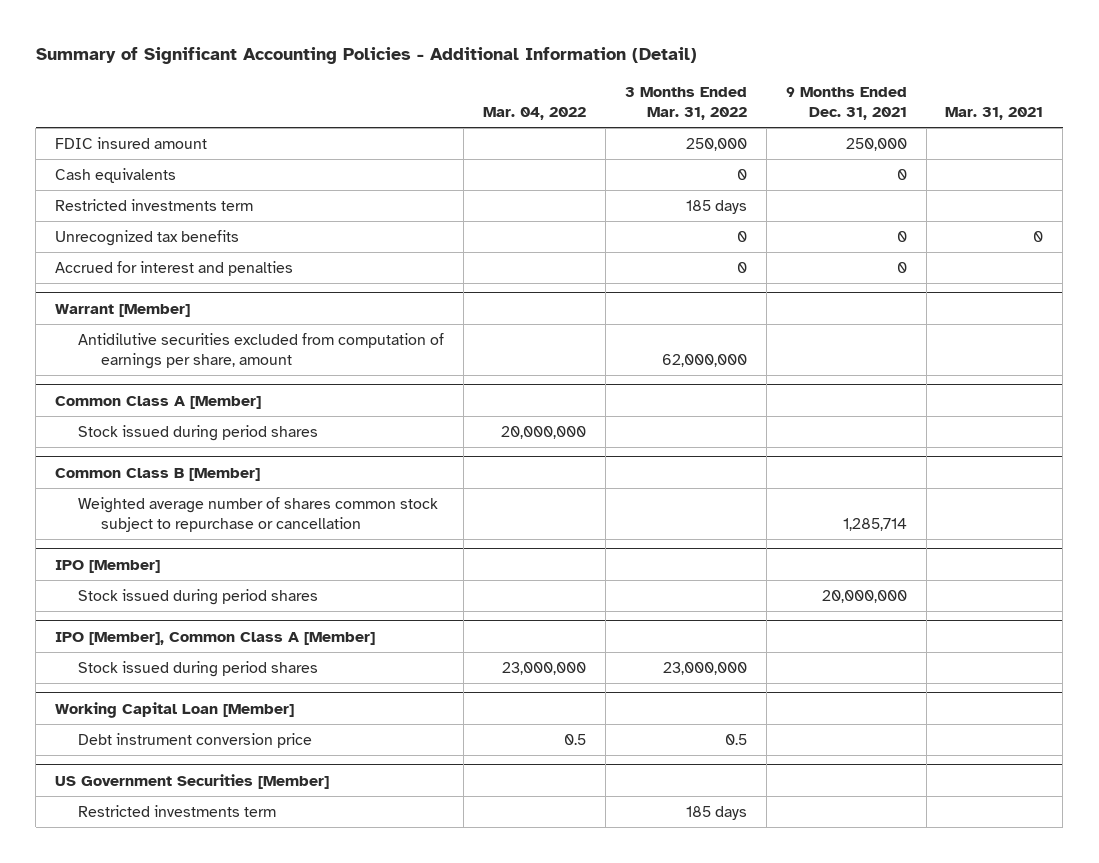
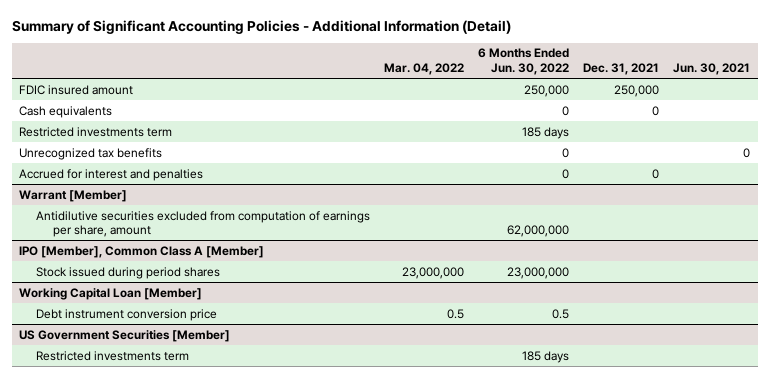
[624,87,747,120] 3 Months Ended Mar. 31, 2022 -> none
[785,87,907,120] 9 Months Ended Dec. 31, 2021 -> none
[945,106,1044,120] Mar. 31, 2021 -> none
none -> [478,48,570,76] 6 Months Ended Jun. 30, 2022
none -> [583,63,660,76] Dec. 31, 2021
none -> [673,63,751,76] Jun. 30, 2021
[55,395,262,409] Common Class A [Member] -> none
[78,424,319,441] Stock issued during period shares -> none
[55,467,261,481] Common Class B [Member] -> none
[78,496,439,532] Weighted average number of shares common stock subject to repurchase or cancellation -> none
[55,559,161,573] IPO [Member] -> none
[78,588,319,605] Stock issued during period shares -> none

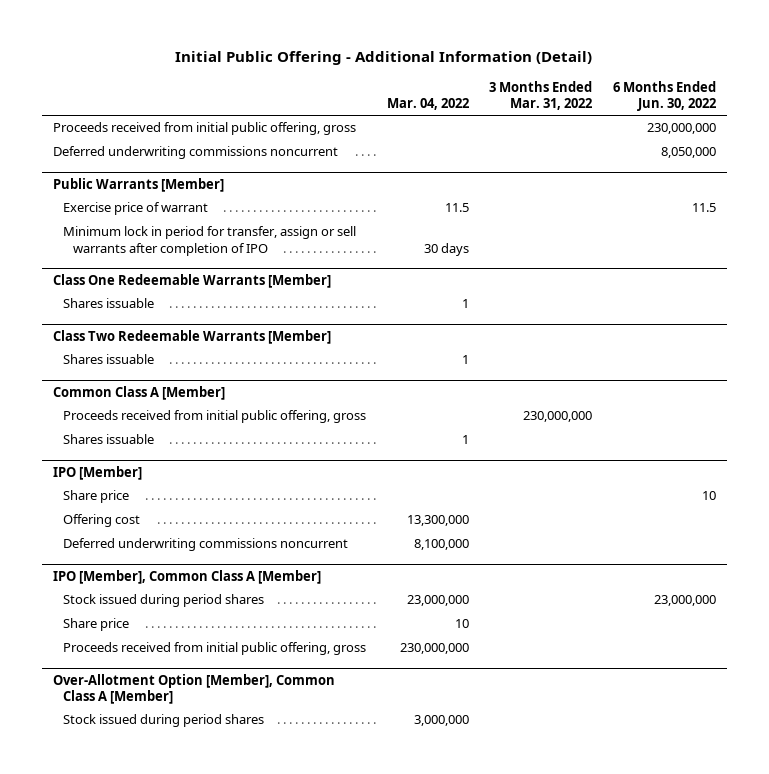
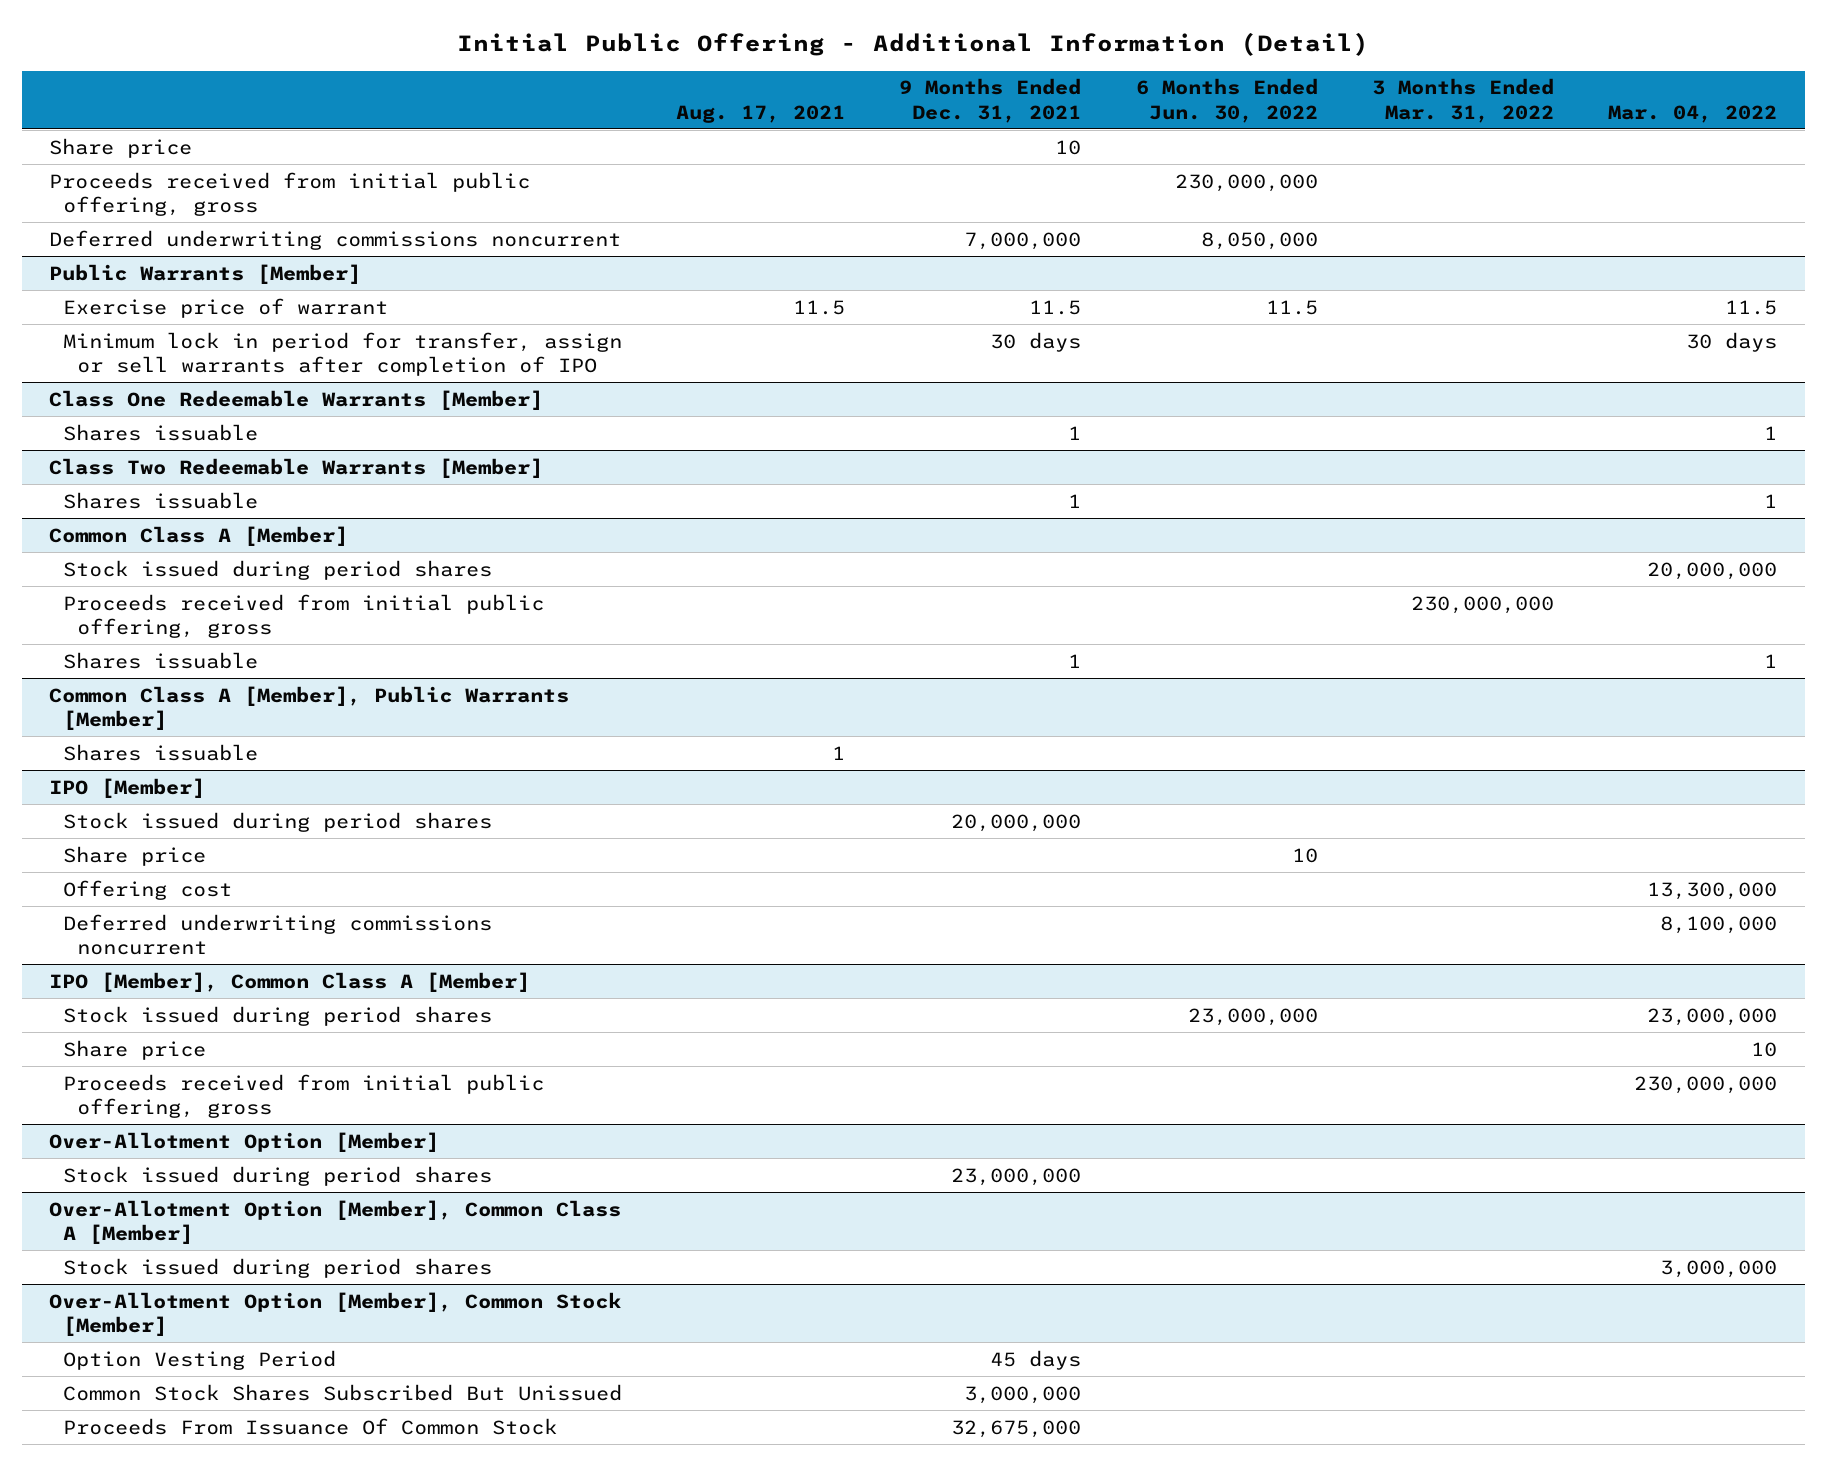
none -> [676,104,846,123] Aug. 17, 2021
none -> [899,78,1082,123] 9 Months Ended Dec. 31, 2021
none -> [48,137,192,158] Share price
none -> [62,559,492,580] Stock issued during period shares
none -> [48,685,569,730] Common Class A [Member], Public Warrants [Member]
none -> [62,743,258,761] Shares issuable
none -> [62,811,492,832] Stock issued during period shares
none -> [48,1131,439,1152] Over-Allotment Option [Member]
none -> [62,1165,492,1186] Stock issued during period shares
none -> [48,1291,621,1336] Over-Allotment Option [Member], Common Stock [Member]
none -> [62,1349,336,1370] Option Vesting Period
none -> [62,1383,622,1401] Common Stock Shares Subscribed But Unissued
none -> [62,1417,557,1435] Proceeds From Issuance Of Common Stock

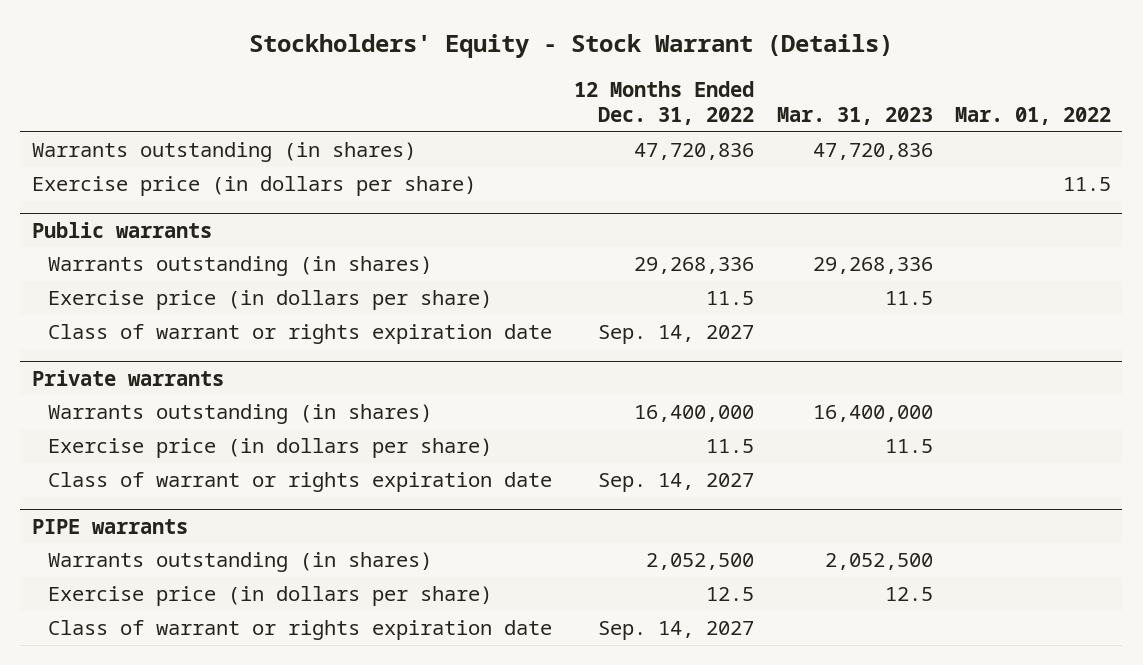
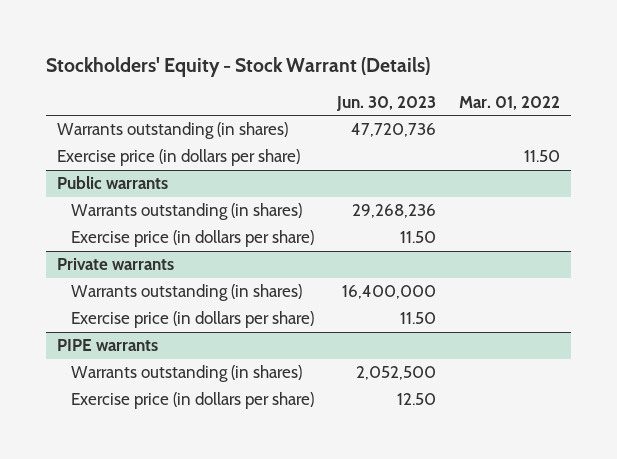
[574,81,755,126] 12 Months Ended Dec. 31, 2022 -> none
[776,107,933,126] Mar. 31, 2023 -> none
none -> [336,95,437,111] Jun. 30, 2023
[1063,177,1112,192] 11.5 -> [523,150,560,163] 11.50
[47,324,552,345] Class of warrant or rights expiration date -> none
[47,472,552,493] Class of warrant or rights expiration date -> none
[47,620,552,641] Class of warrant or rights expiration date -> none

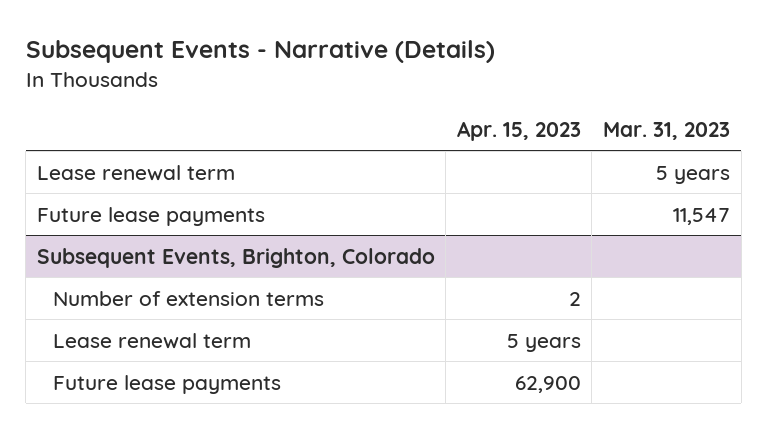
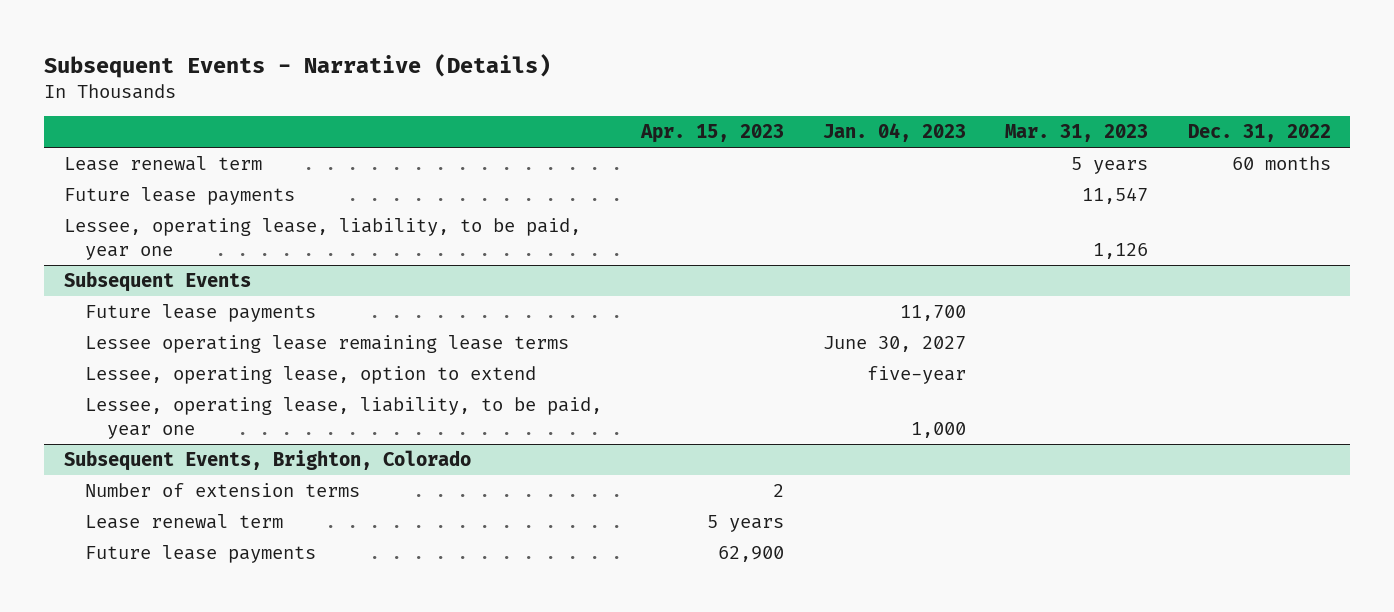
none -> [823,123,967,143] Jan. 04, 2023
none -> [1187,124,1331,143] Dec. 31, 2022
none -> [63,217,581,260] Lessee, operating lease, liability, to be paid, year one
none -> [63,270,251,292] Subsequent Events
none -> [85,303,317,322] Future lease payments
none -> [85,334,570,353] Lessee operating lease remaining lease terms
none -> [85,365,537,384] Lessee, operating lease, option to extend
none -> [85,396,603,439] Lessee, operating lease, liability, to be paid, year one

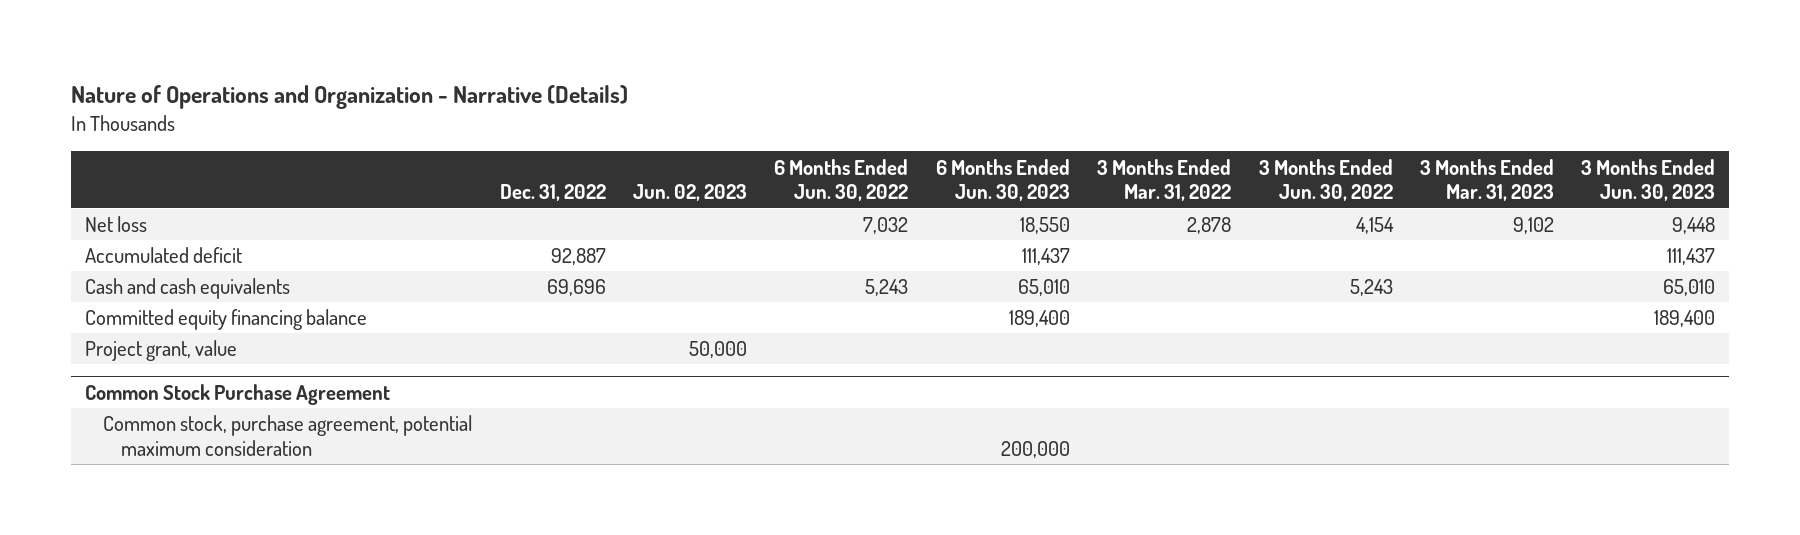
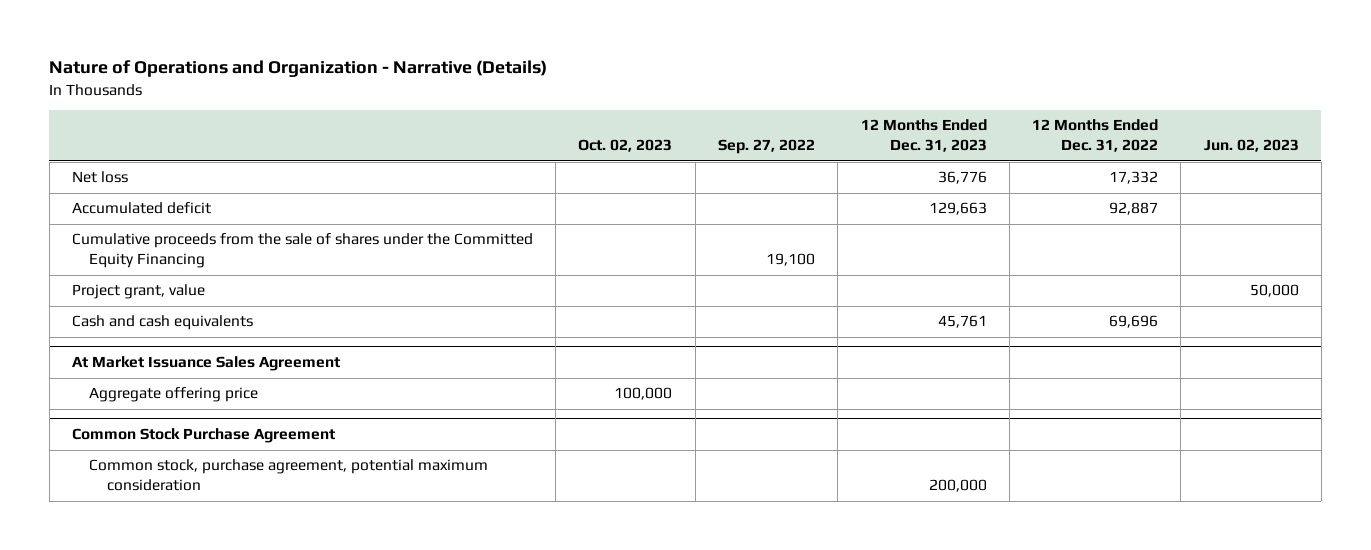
[499,184,606,202] Dec. 31, 2022 -> none
[774,158,909,202] 6 Months Ended Jun. 30, 2022 -> none
[935,158,1070,202] 6 Months Ended Jun. 30, 2023 -> none
[1097,158,1232,202] 3 Months Ended Mar. 31, 2022 -> none
[1258,158,1393,202] 3 Months Ended Jun. 30, 2022 -> none
[1419,158,1554,202] 3 Months Ended Mar. 31, 2023 -> none
[1581,158,1716,202] 3 Months Ended Jun. 30, 2023 -> none
none -> [578,139,673,153] Oct. 02, 2023
none -> [717,139,815,155] Sep. 27, 2022
none -> [860,119,987,153] 12 Months Ended Dec. 31, 2023
none -> [1032,119,1159,153] 12 Months Ended Dec. 31, 2022
[84,309,367,331] Committed equity financing balance -> none
none -> [71,233,533,269] Cumulative proceeds from the sale of shares under the Committed Equity Financing
[84,278,290,300] Cash and cash equivalents -> [71,315,253,331] Cash and cash equivalents
none -> [71,356,340,372] At Market Issuance Sales Agreement
none -> [89,387,259,403] Aggregate offering price

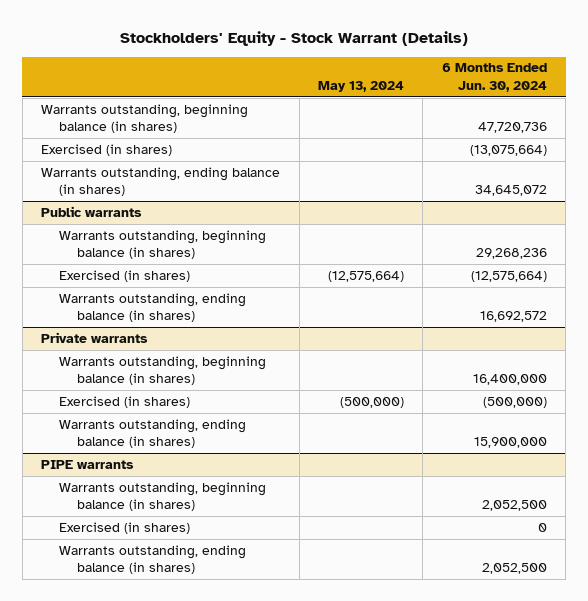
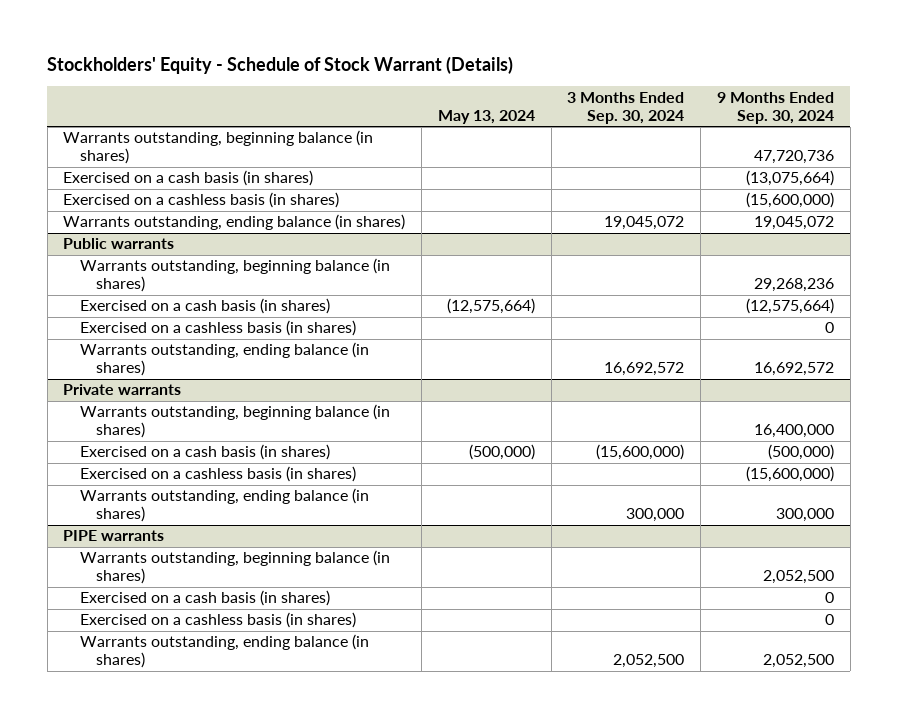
[119,31,468,47] Stockholders' Equity - Stock Warrant (Details) -> [47,55,514,74] Stockholders' Equity - Schedule of Stock Warrant (Details)
[441,63,547,92] 6 Months Ended Jun. 30, 2024 -> none
none -> [567,91,685,124] 3 Months Ended Sep. 30, 2024
none -> [716,91,834,124] 9 Months Ended Sep. 30, 2024
[41,143,173,156] Exercised (in shares) -> none
none -> [63,170,314,187] Exercised on a cash basis (in shares)
none -> [63,192,340,209] Exercised on a cashless basis (in shares)
[58,269,190,282] Exercised (in shares) -> [79,298,330,315] Exercised on a cash basis (in shares)
none -> [79,320,356,337] Exercised on a cashless basis (in shares)
[58,395,190,408] Exercised (in shares) -> none
none -> [79,444,330,461] Exercised on a cash basis (in shares)
none -> [79,466,356,483] Exercised on a cashless basis (in shares)
[58,521,190,534] Exercised (in shares) -> none
none -> [79,590,330,607] Exercised on a cash basis (in shares)
none -> [79,612,356,629] Exercised on a cashless basis (in shares)

